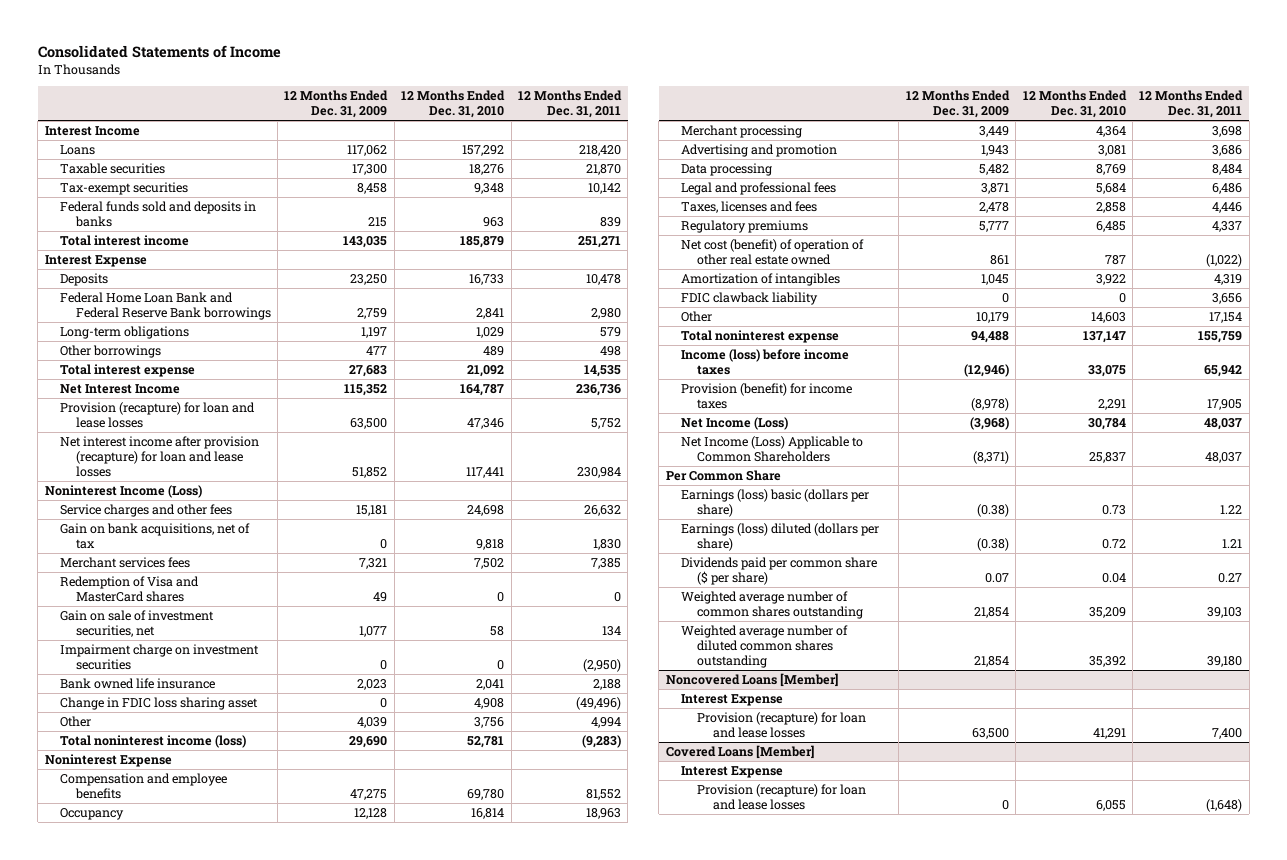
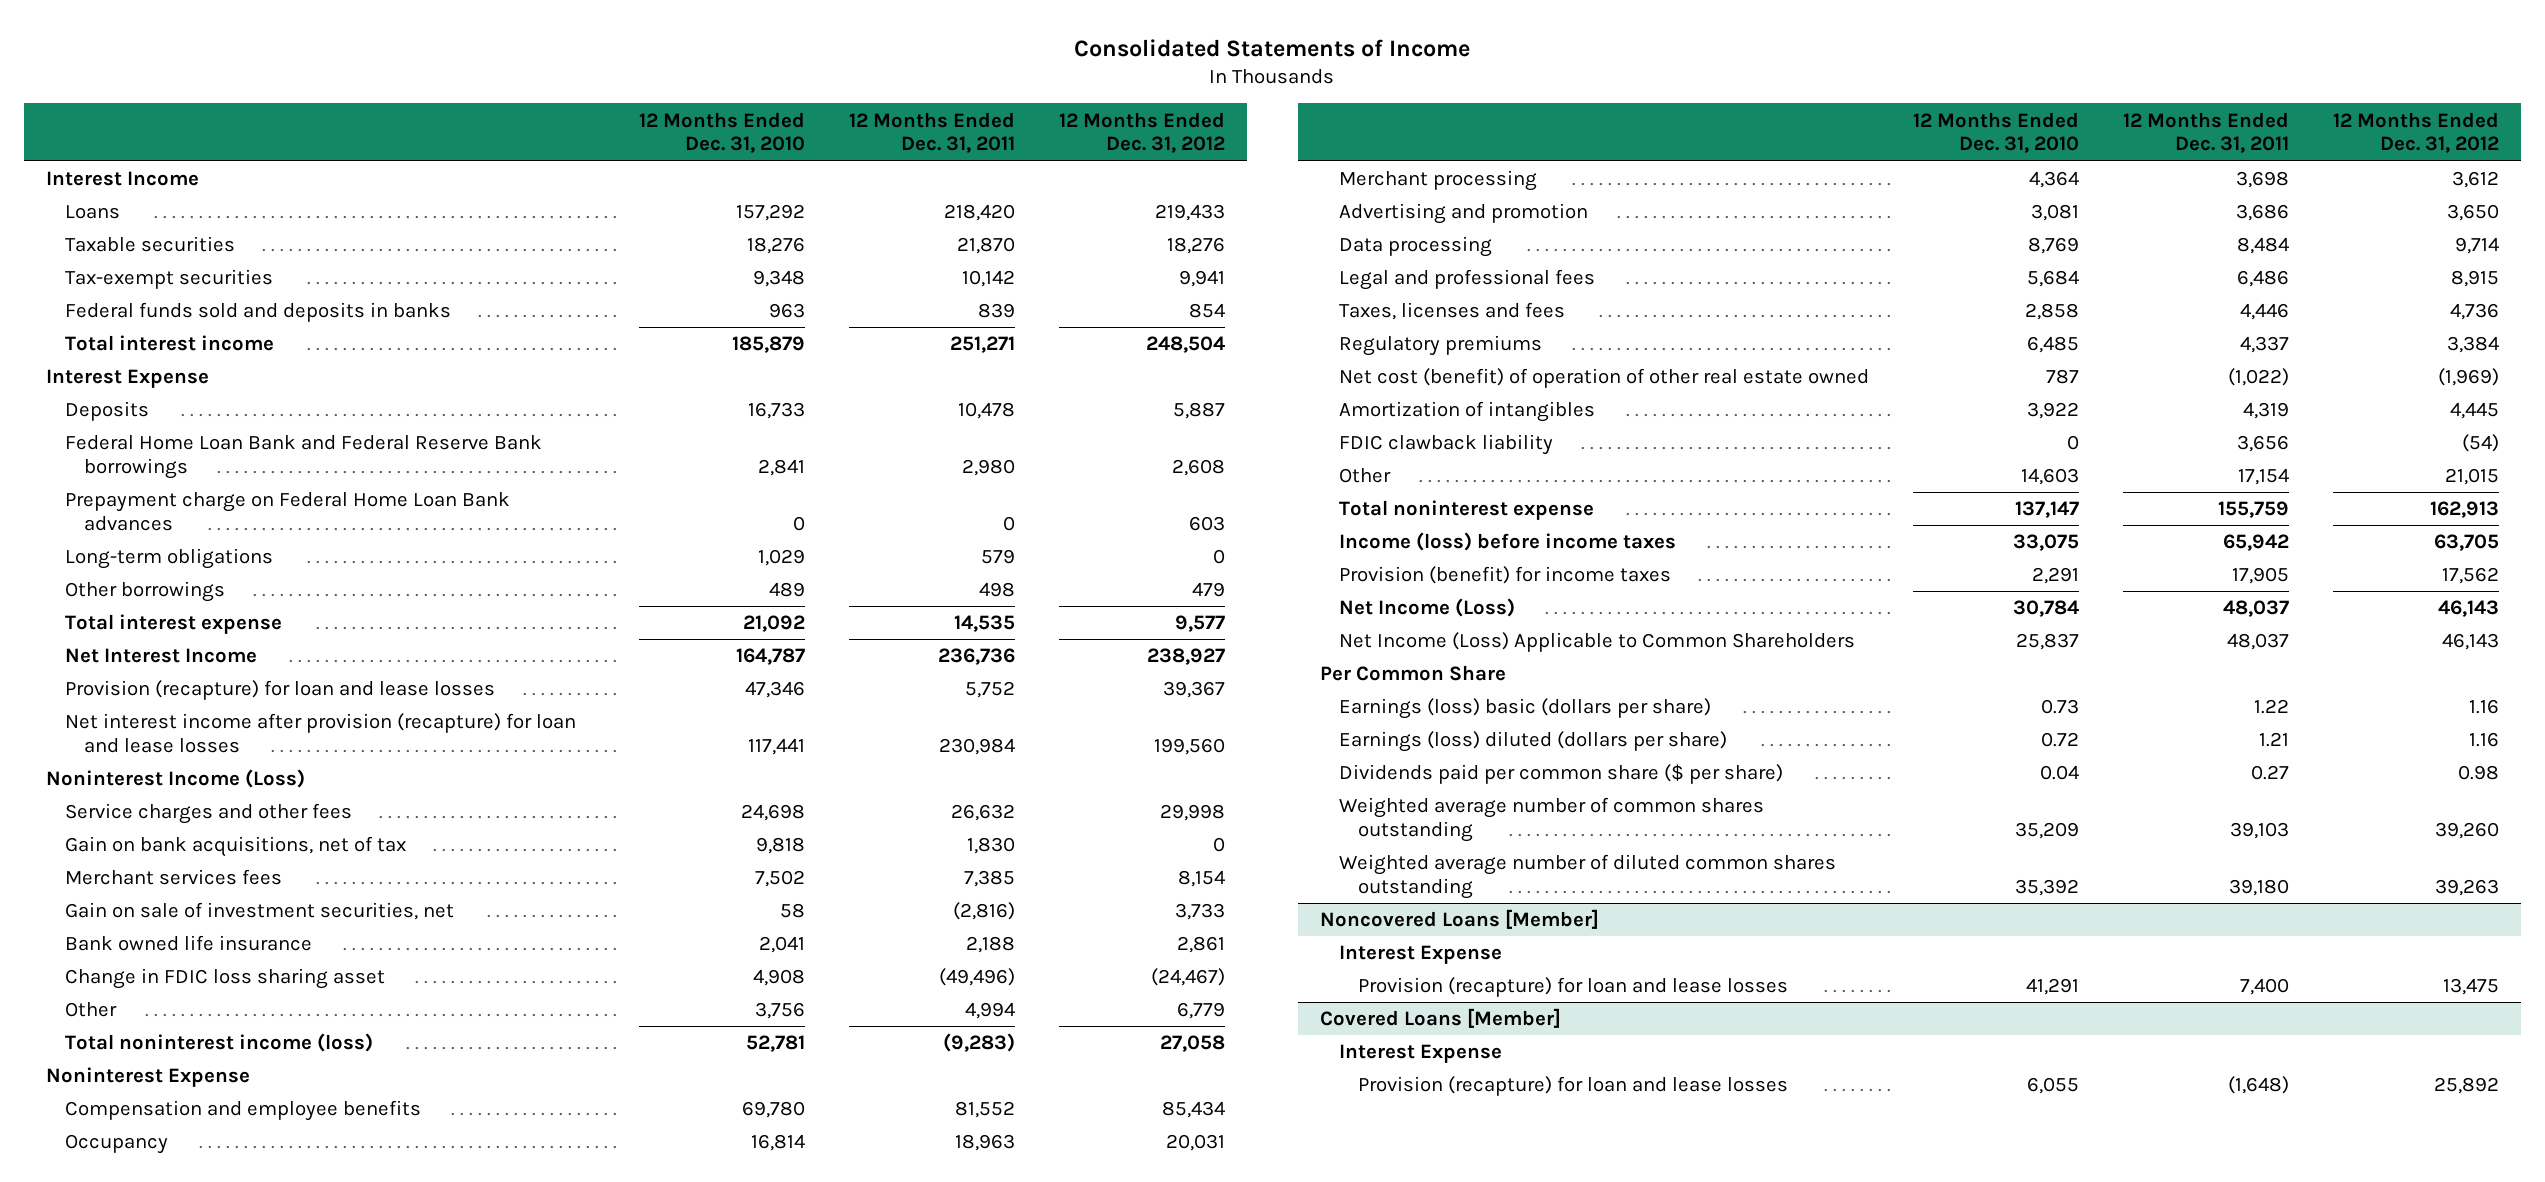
[284,90,389,119] 12 Months Ended Dec. 31, 2009 -> none
none -> [1058,111,1225,154] 12 Months Ended Dec. 31, 2012
none -> [65,492,511,531] Prepayment charge on Federal Home Loan Bank advances
[60,575,200,603] Redemption of Visa and MasterCard shares -> none
[60,643,260,671] Impairment charge on investment securities -> none
[602,626,622,637] 134 -> [953,902,1016,921] (2,816)

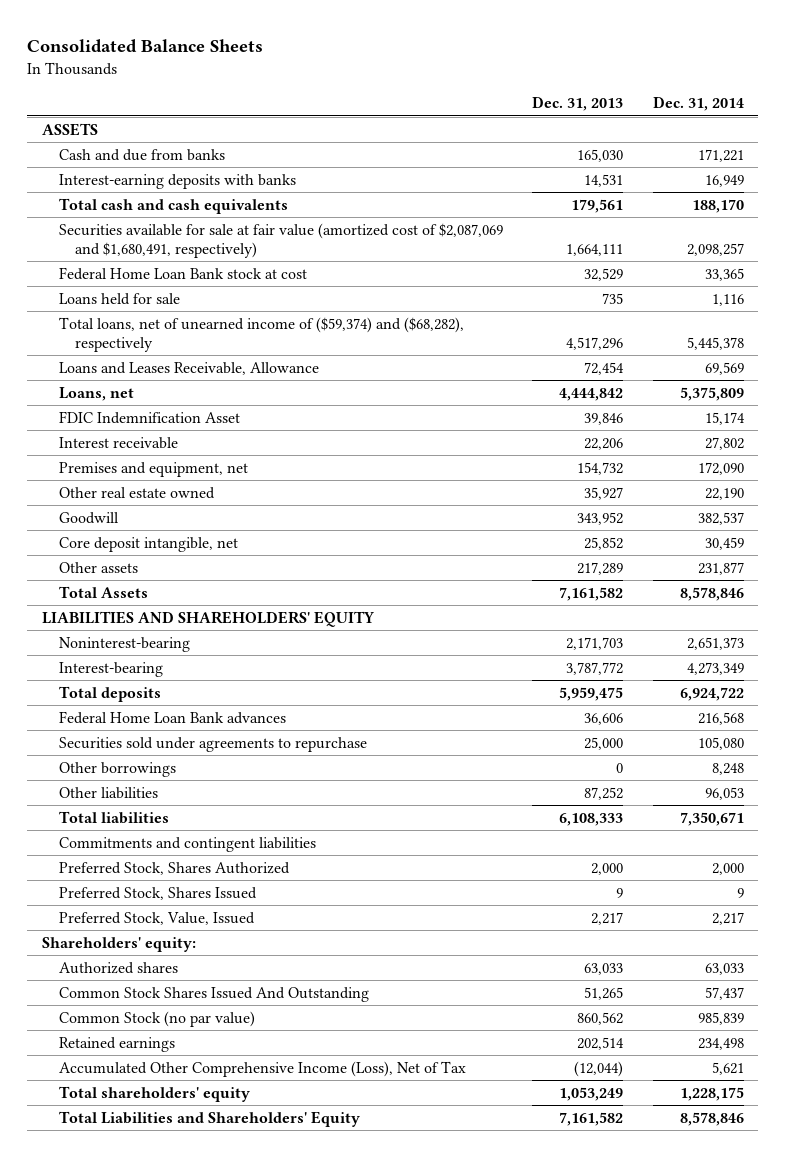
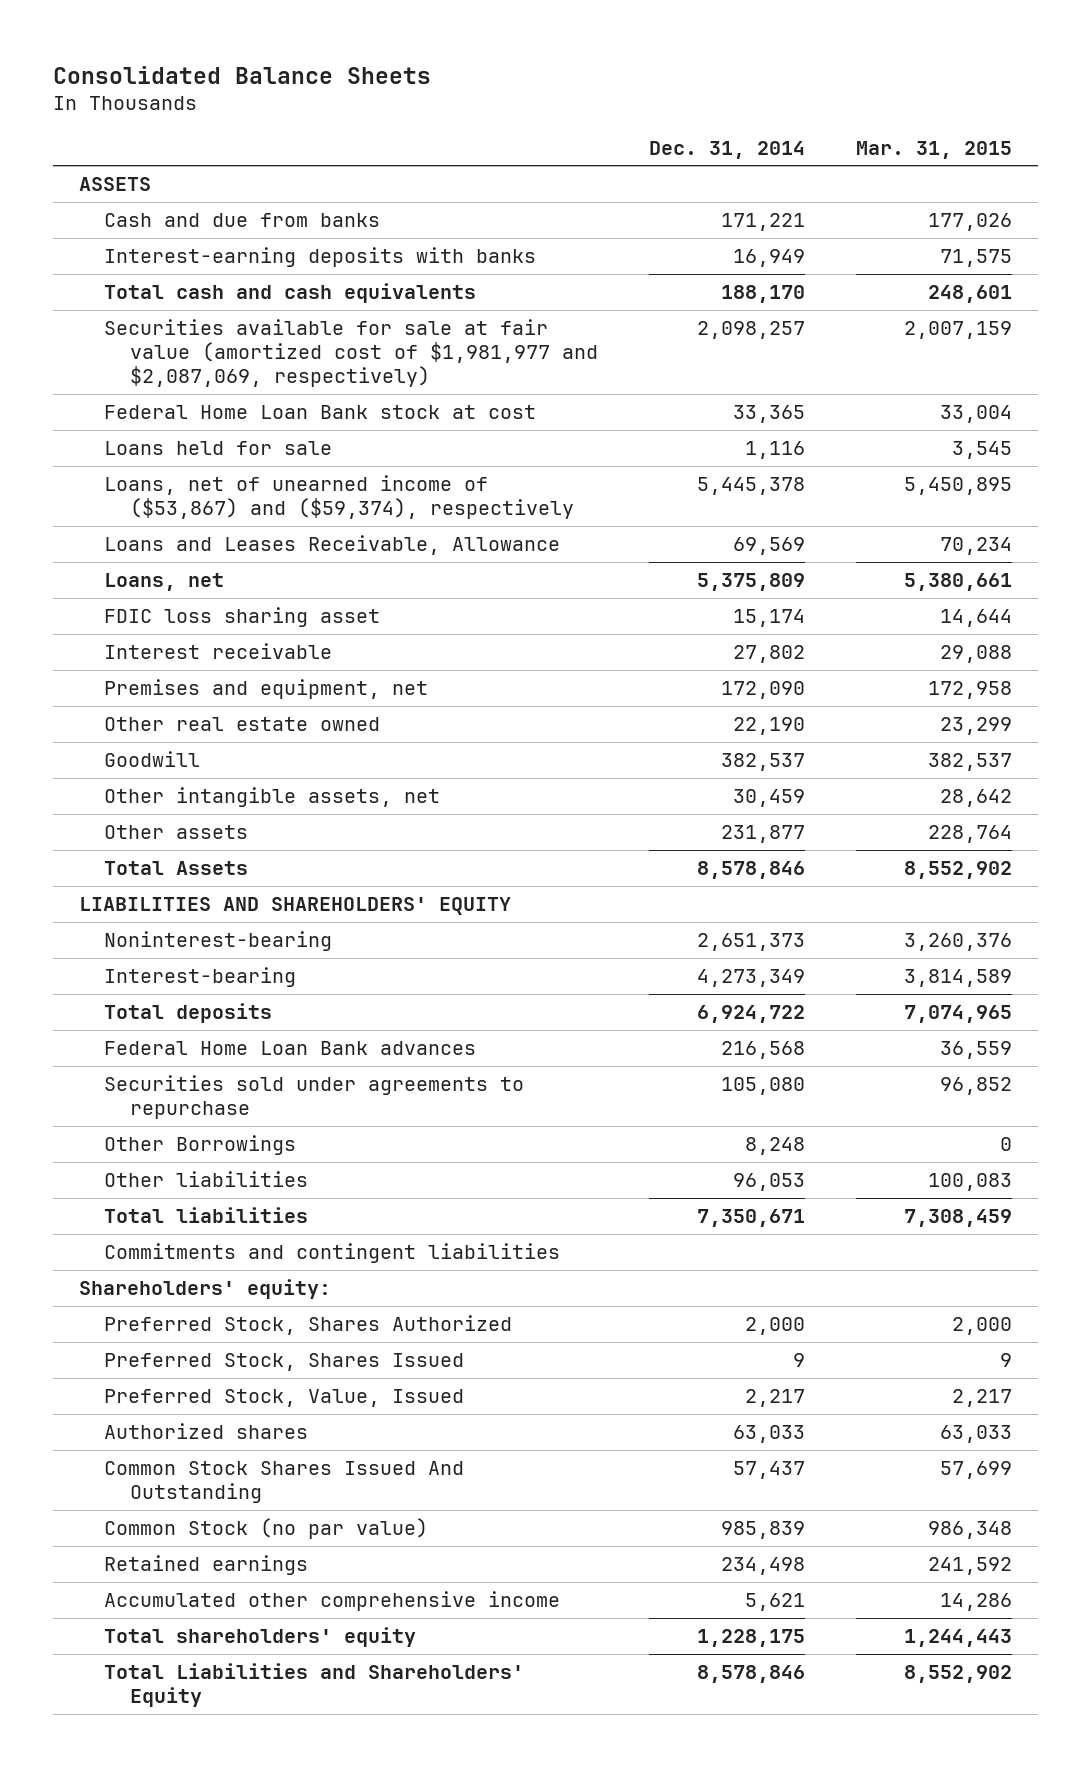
[532,96,624,112] Dec. 31, 2013 -> none
none -> [856,140,1013,159] Mar. 31, 2015
[58,222,503,258] Securities available for sale at fair value (amortized cost of $2,087,069 and $1,680,491, respectively) -> [104,319,598,387] Securities available for sale at fair value (amortized cost of $1,981,977 and $2,087,069, respectively)
[58,316,464,352] Total loans, net of unearned income of ($59,374) and ($68,282), respectively -> [104,475,574,519] Loans, net of unearned income of ($53,867) and ($59,374), respectively
[58,410,240,424] FDIC Indemnification Asset -> [104,607,381,628] FDIC loss sharing asset
[58,536,238,552] Core deposit intangible, net -> [104,787,441,808] Other intangible assets, net
[58,761,176,777] Other borrowings -> [104,1135,297,1156] Other Borrowings
[42,936,197,952] Shareholders' equity: -> [78,1279,331,1300] Shareholders' equity:
[58,1060,466,1077] Accumulated Other Comprehensive Income (Loss), Net of Tax -> [104,1591,561,1612] Accumulated other comprehensive income

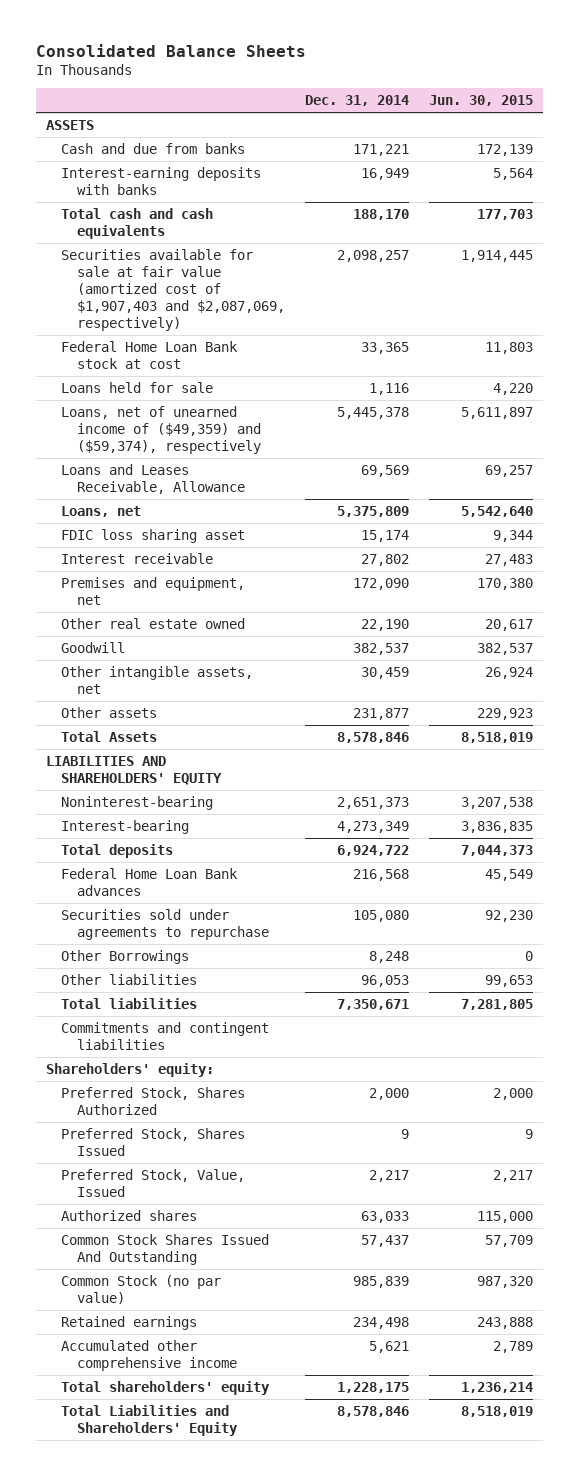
[856,140,1013,159] Mar. 31, 2015 -> none
none -> [428,95,533,107] Jun. 30, 2015
[104,319,598,387] Securities available for sale at fair value (amortized cost of $1,981,977 and $2,087,069, respectively) -> [61,248,285,332] Securities available for sale at fair value (amortized cost of $1,907,403 and $2,087,069, respectively)
[104,475,574,519] Loans, net of unearned income of ($53,867) and ($59,374), respectively -> [61,405,261,455] Loans, net of unearned income of ($49,359) and ($59,374), respectively

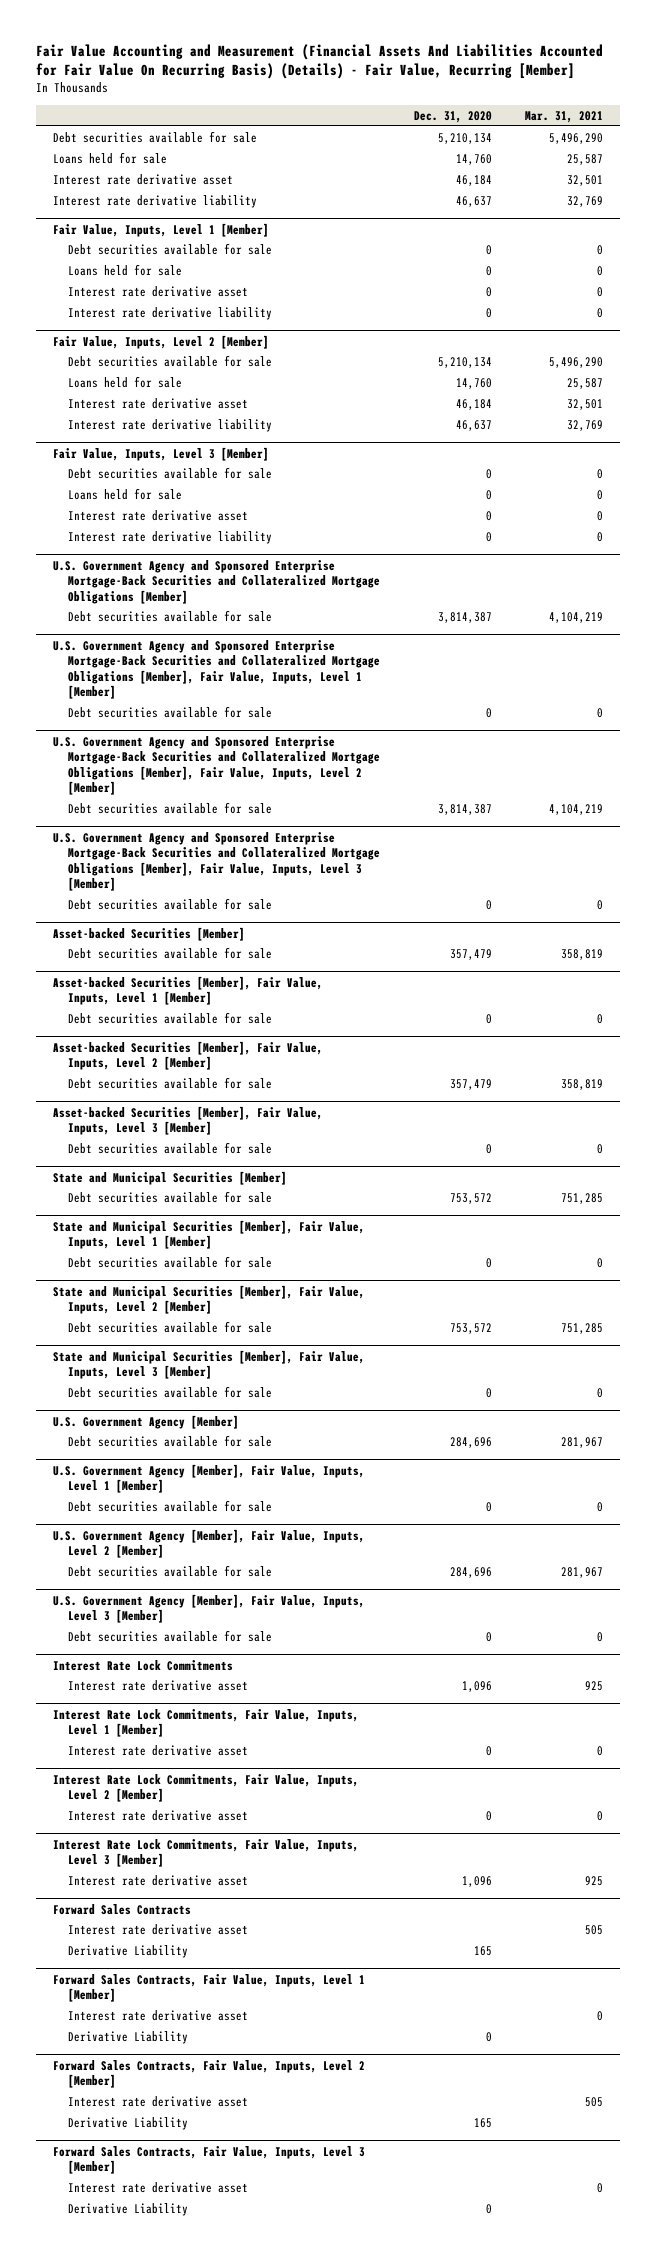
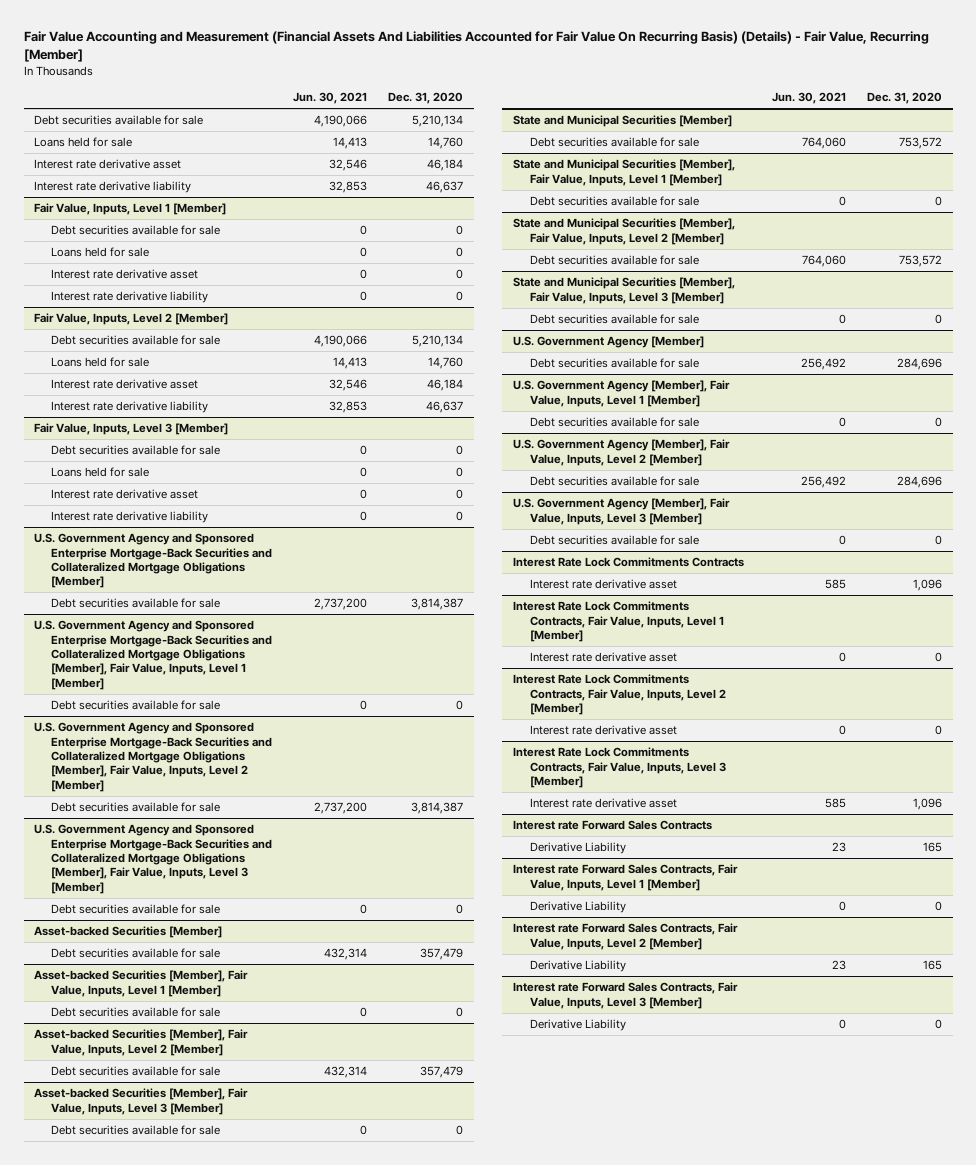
[525,110,604,123] Mar. 31, 2021 -> none
none -> [293,92,368,105] Jun. 30, 2021
[52,1659,233,1671] Interest Rate Lock Commitments -> [512,557,744,568] Interest Rate Lock Commitments Contracts
[52,1708,359,1738] Interest Rate Lock Commitments, Fair Value, Inputs, Level 1 [Member] -> [512,601,725,642] Interest Rate Lock Commitments Contracts, Fair Value, Inputs, Level 1 [Member]
[52,1773,359,1803] Interest Rate Lock Commitments, Fair Value, Inputs, Level 2 [Member] -> [512,674,727,715] Interest Rate Lock Commitments Contracts, Fair Value, Inputs, Level 2 [Member]
[52,1838,359,1868] Interest Rate Lock Commitments, Fair Value, Inputs, Level 3 [Member] -> [512,747,727,788] Interest Rate Lock Commitments Contracts, Fair Value, Inputs, Level 3 [Member]
[68,1923,249,1935] Interest rate derivative asset -> none
[52,1903,191,1915] Forward Sales Contracts -> [512,820,712,831] Interest rate Forward Sales Contracts
[68,2009,249,2021] Interest rate derivative asset -> none
[52,1973,365,2003] Forward Sales Contracts, Fair Value, Inputs, Level 1 [Member] -> [512,864,738,891] Interest rate Forward Sales Contracts, Fair Value, Inputs, Level 1 [Member]
[68,2095,249,2107] Interest rate derivative asset -> none
[52,2059,365,2089] Forward Sales Contracts, Fair Value, Inputs, Level 2 [Member] -> [512,923,738,950] Interest rate Forward Sales Contracts, Fair Value, Inputs, Level 2 [Member]
[68,2181,249,2193] Interest rate derivative asset -> none
[52,2145,365,2175] Forward Sales Contracts, Fair Value, Inputs, Level 3 [Member] -> [512,982,738,1009] Interest rate Forward Sales Contracts, Fair Value, Inputs, Level 3 [Member]

